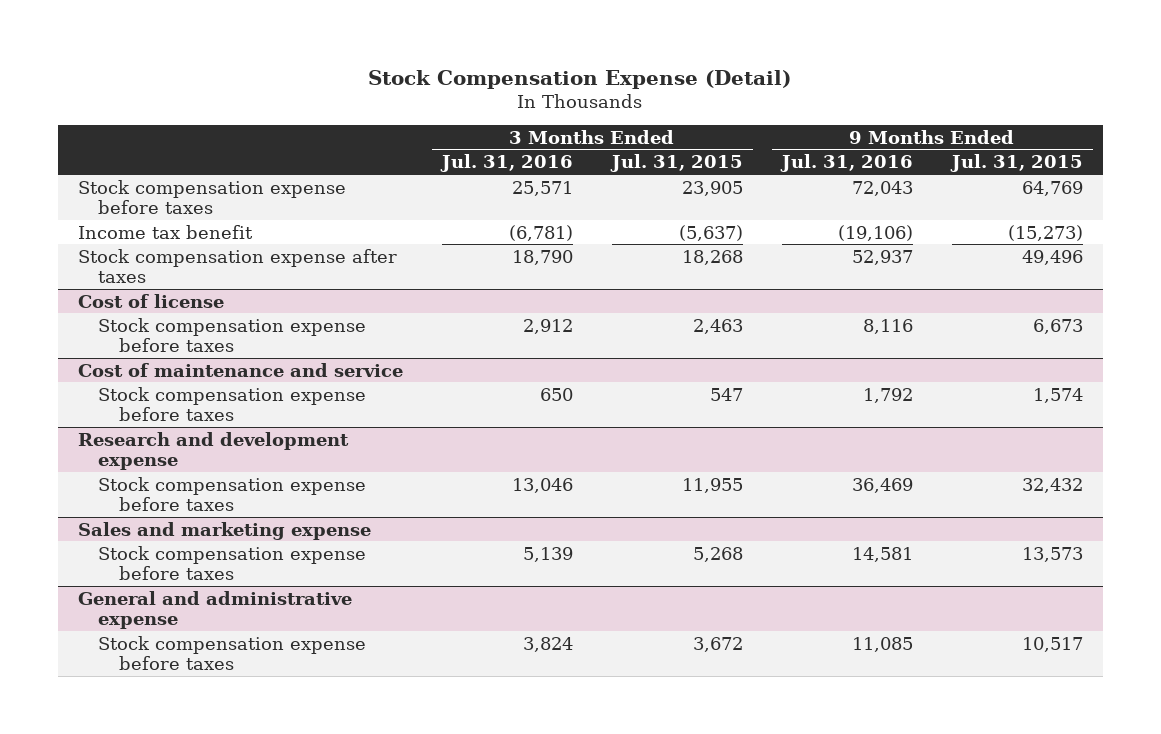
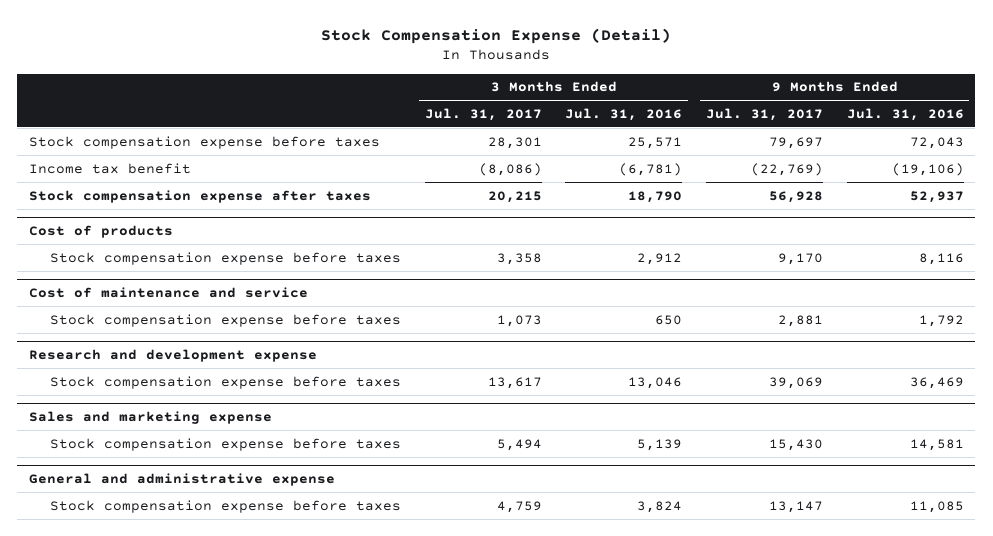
[609,154,743,173] Jul. 31, 2015 -> none
[949,154,1083,173] Jul. 31, 2015 -> none
none -> [424,107,542,121] Jul. 31, 2017
none -> [706,107,824,121] Jul. 31, 2017
[77,293,224,308] Cost of license -> [29,225,174,239] Cost of products

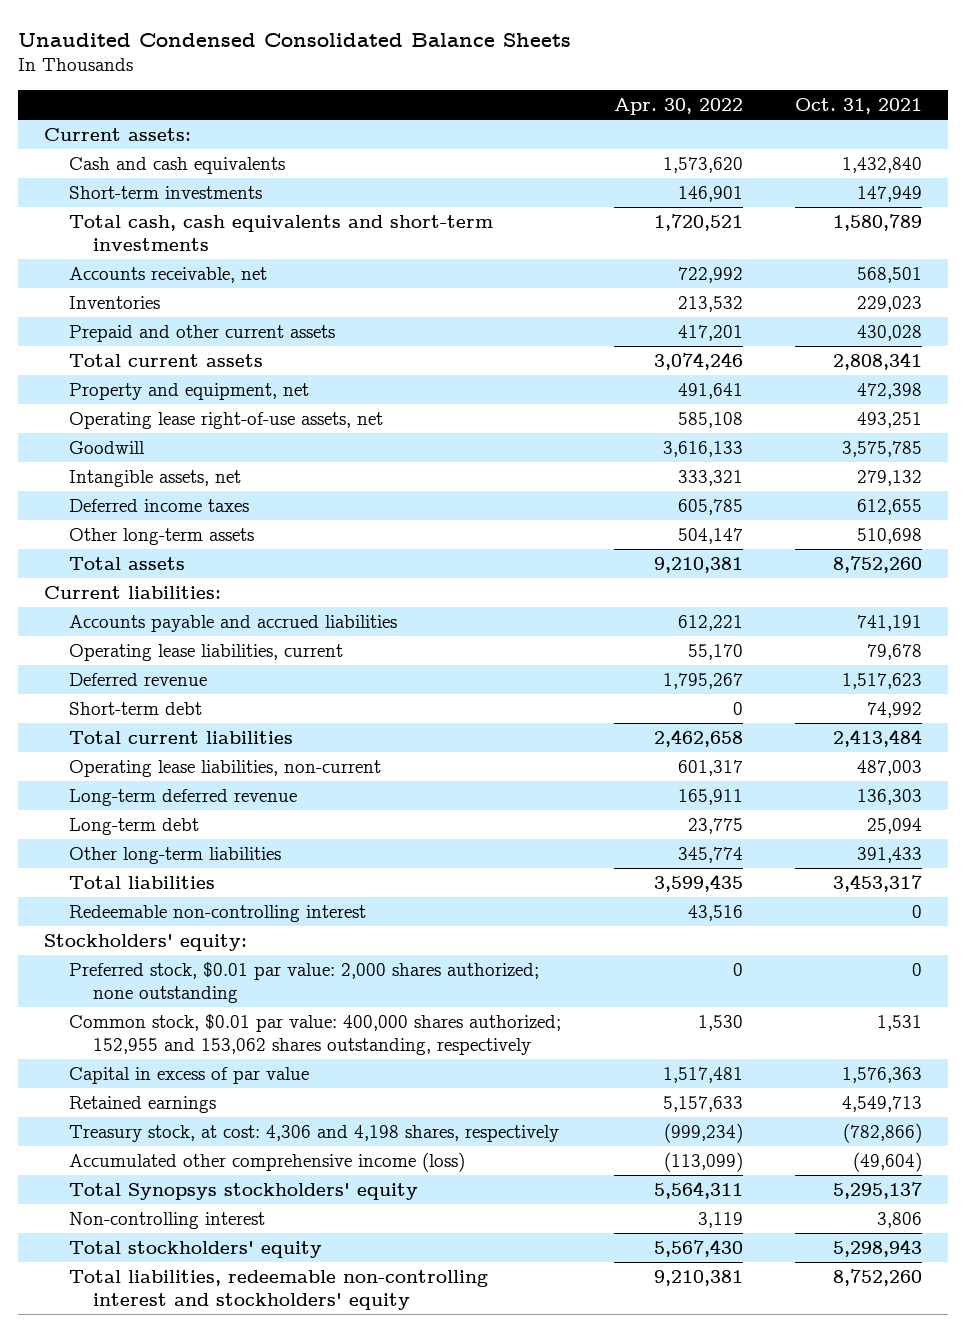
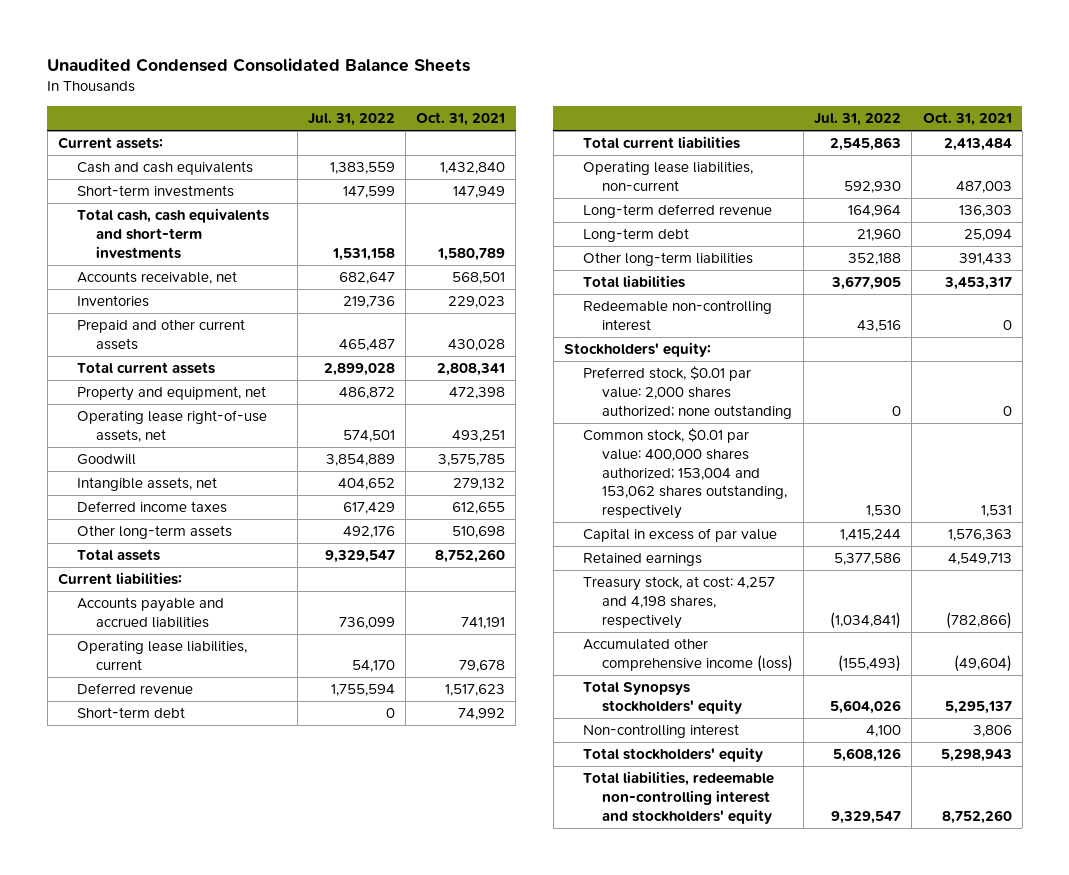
[613,97,743,115] Apr. 30, 2022 -> none
none -> [307,113,395,127] Jul. 31, 2022
[68,1014,561,1055] Common stock, $0.01 par value: 400,000 shares authorized; 152,955 and 153,062 shares outstanding, respectively -> [583,428,788,519] Common stock, $0.01 par value: 400,000 shares authorized; 153,004 and 153,062 shares outstanding, respectively
[68,1125,559,1143] Treasury stock, at cost: 4,306 and 4,198 shares, respectively -> [583,576,776,629] Treasury stock, at cost: 4,257 and 4,198 shares, respectively

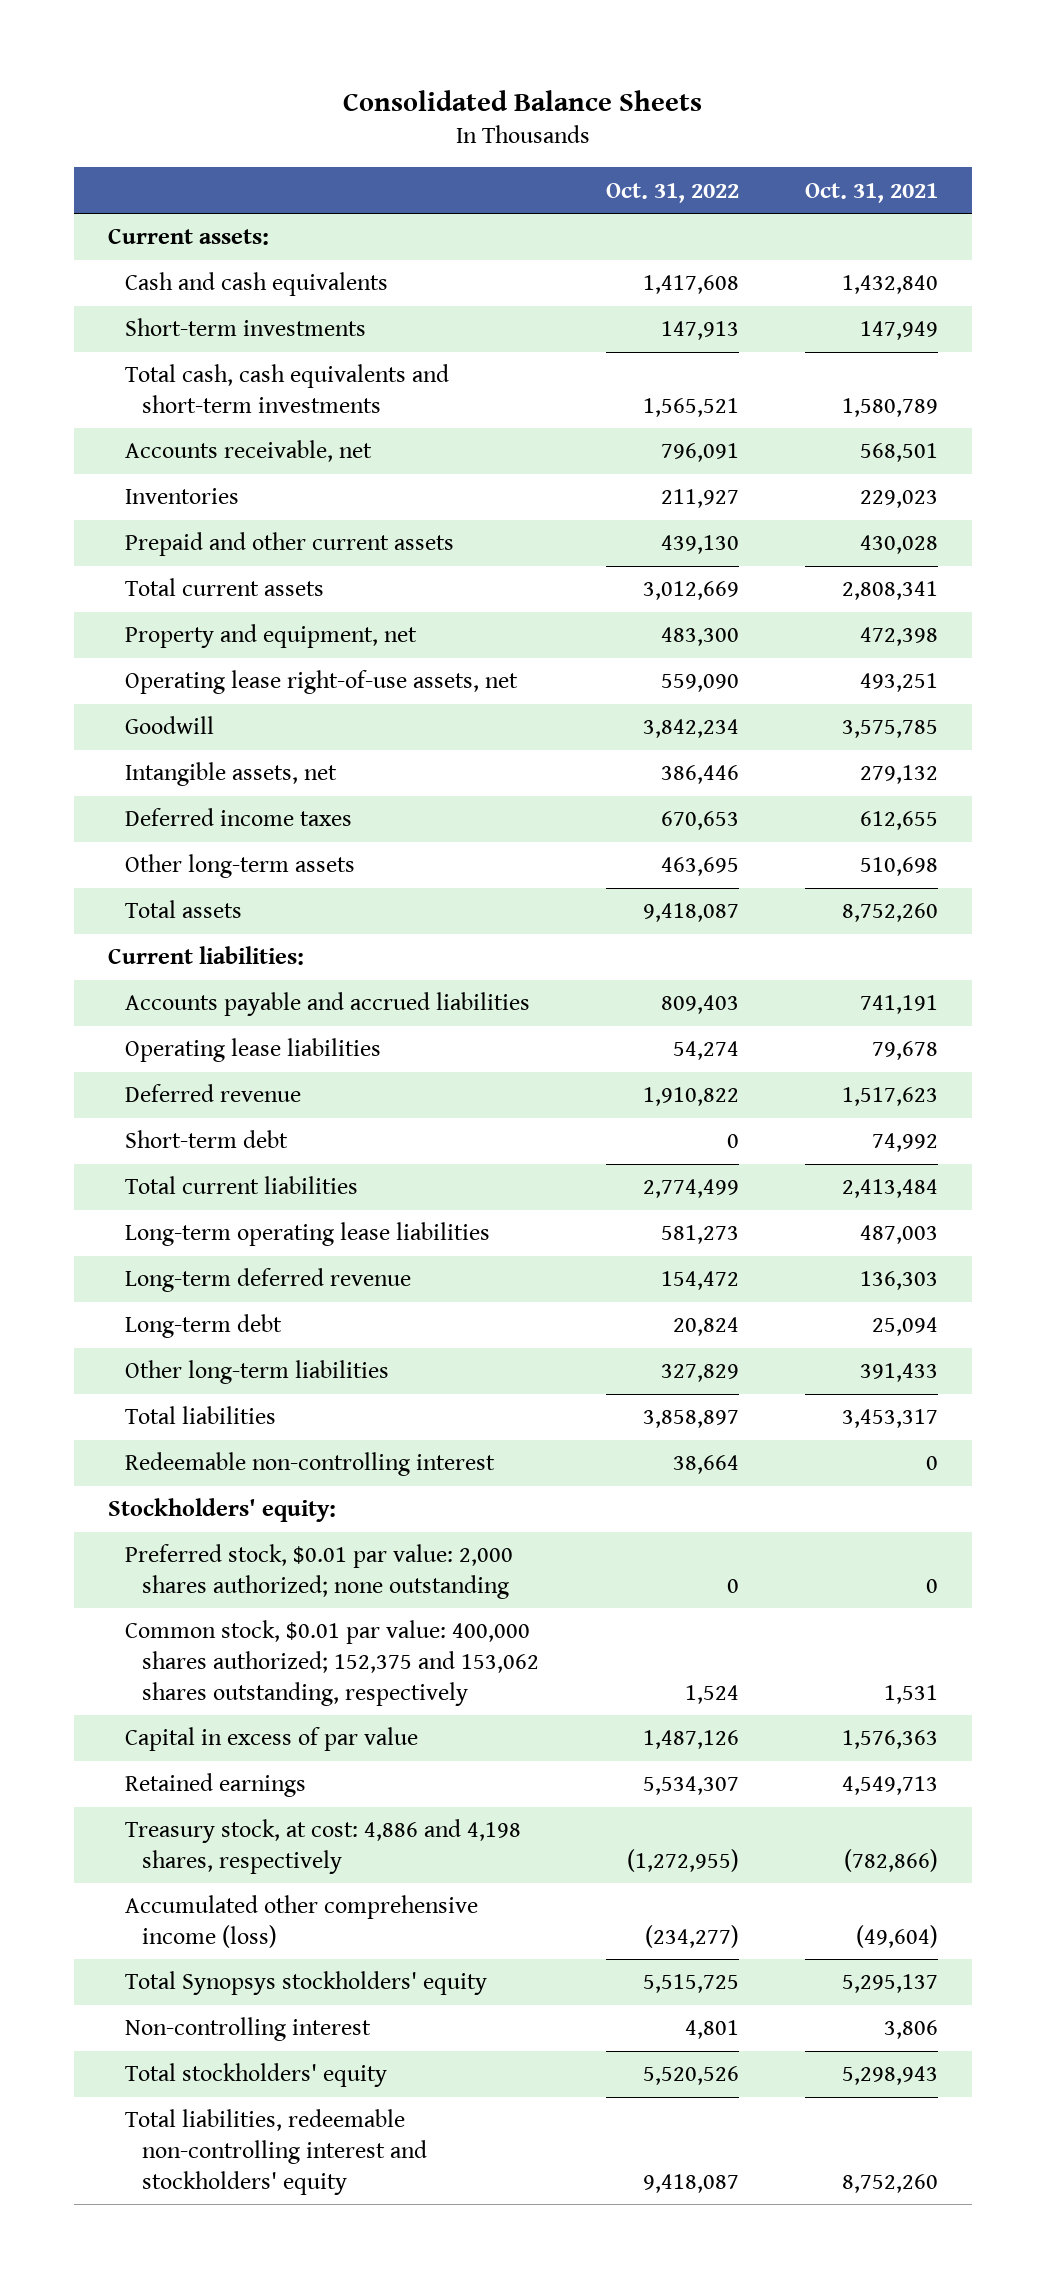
[47,57,471,72] Unaudited Condensed Consolidated Balance Sheets -> [342,90,702,112] Consolidated Balance Sheets
[307,113,395,127] Jul. 31, 2022 -> none
none -> [605,182,739,203] Oct. 31, 2022
[76,640,247,670] Operating lease liabilities, current -> [124,1038,381,1063] Operating lease liabilities
[583,161,754,191] Operating lease liabilities, non-current -> [124,1222,490,1247] Long-term operating lease liabilities
[583,428,788,519] Common stock, $0.01 par value: 400,000 shares authorized; 153,004 and 153,062 shares outstanding, respectively -> [124,1620,540,1706] Common stock, $0.01 par value: 400,000 shares authorized; 152,375 and 153,062 shares outstanding, respectively
[583,576,776,629] Treasury stock, at cost: 4,257 and 4,198 shares, respectively -> [124,1819,521,1874] Treasury stock, at cost: 4,886 and 4,198 shares, respectively

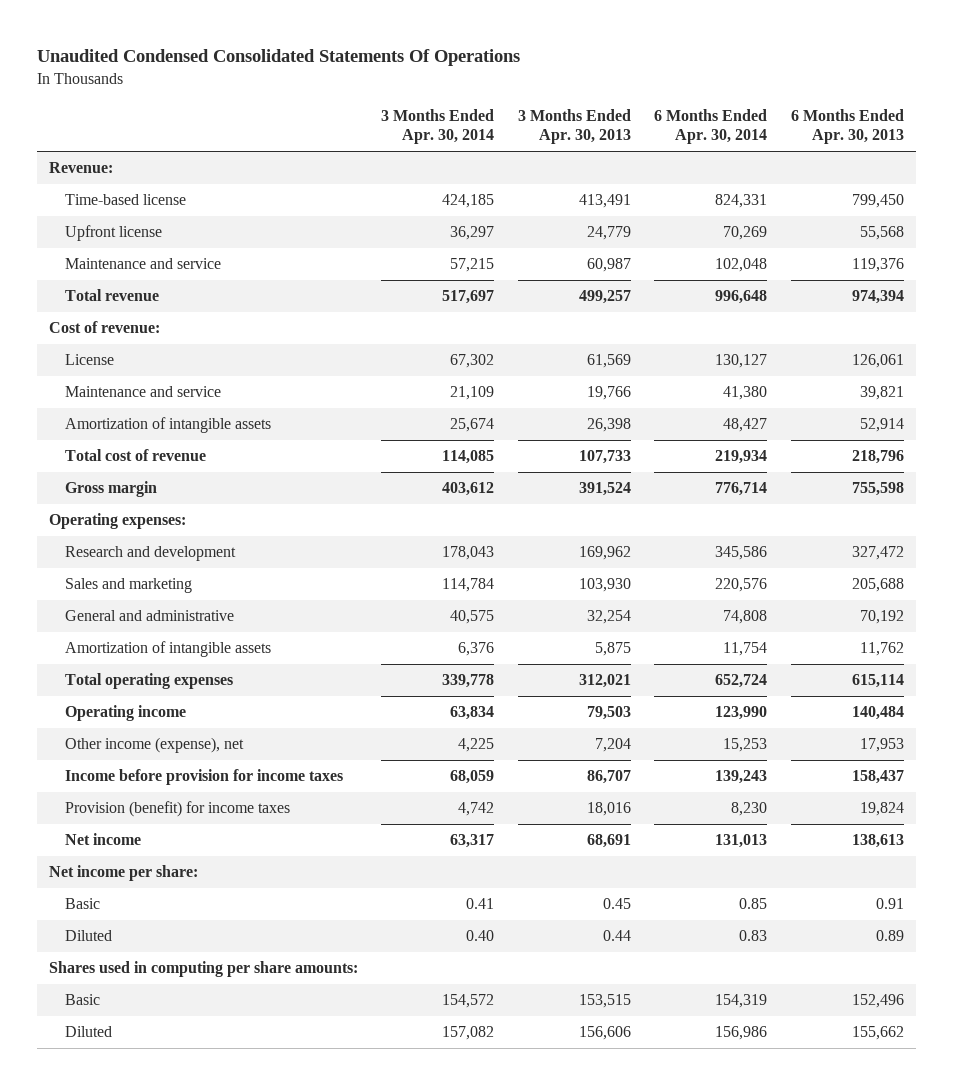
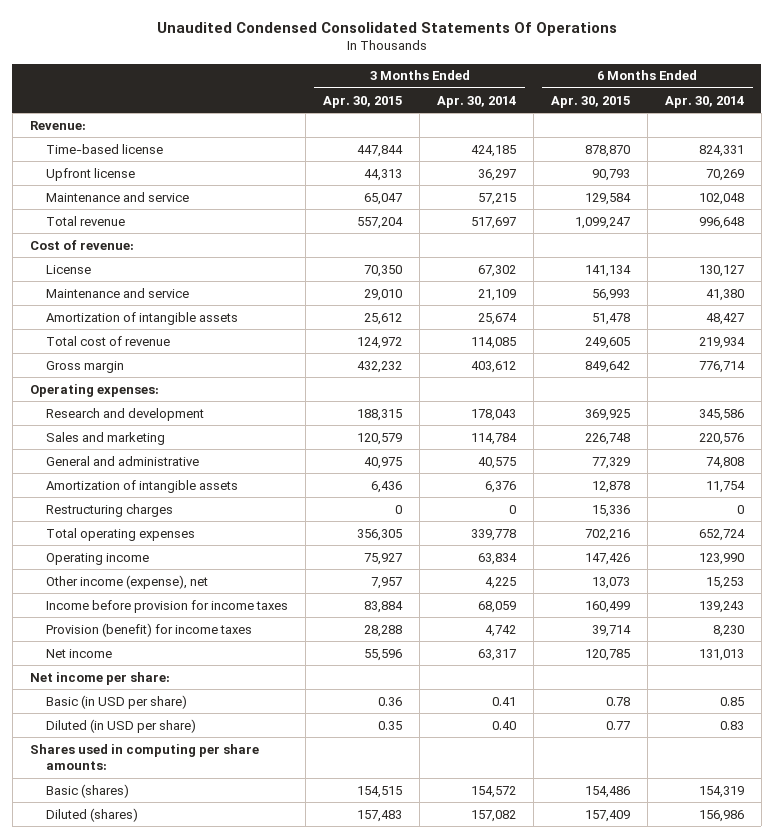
[517,108,631,145] 3 Months Ended Apr. 30, 2013 -> none
[790,108,904,145] 6 Months Ended Apr. 30, 2013 -> none
none -> [323,95,403,108] Apr. 30, 2015
none -> [550,95,630,108] Apr. 30, 2015
none -> [46,503,174,517] Restructuring charges
[64,898,100,910] Basic -> [46,694,188,709] Basic (in USD per share)
[64,930,112,942] Diluted -> [46,718,197,733] Diluted (in USD per share)
[64,994,100,1006] Basic -> [46,783,130,798] Basic (shares)
[64,1026,112,1038] Diluted -> [46,807,139,822] Diluted (shares)

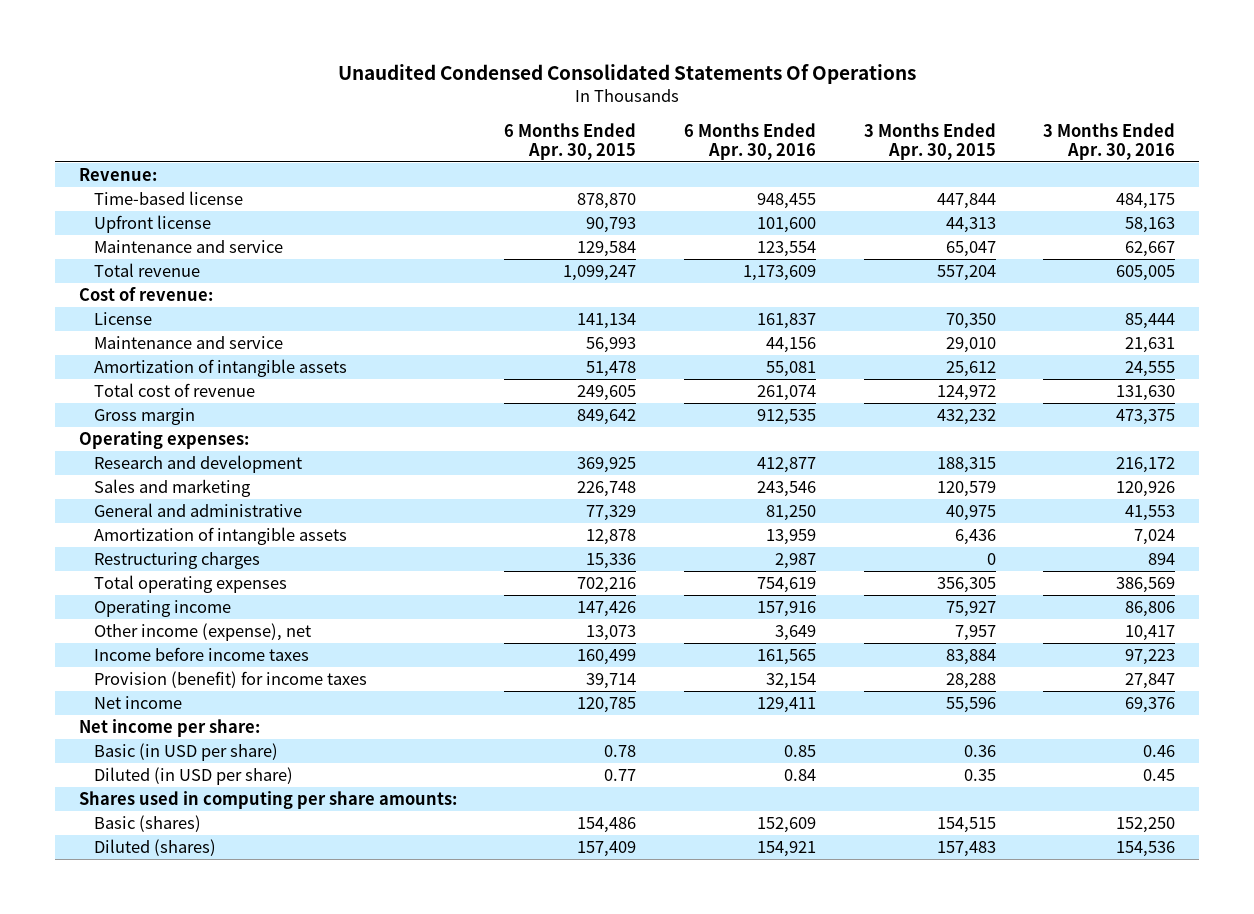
[437,95,517,108] Apr. 30, 2014 -> none
[664,95,744,108] Apr. 30, 2014 -> none
none -> [683,122,816,160] 6 Months Ended Apr. 30, 2016
none -> [1043,122,1176,160] 3 Months Ended Apr. 30, 2016
[46,599,289,613] Income before provision for income taxes -> [93,646,309,661] Income before income taxes

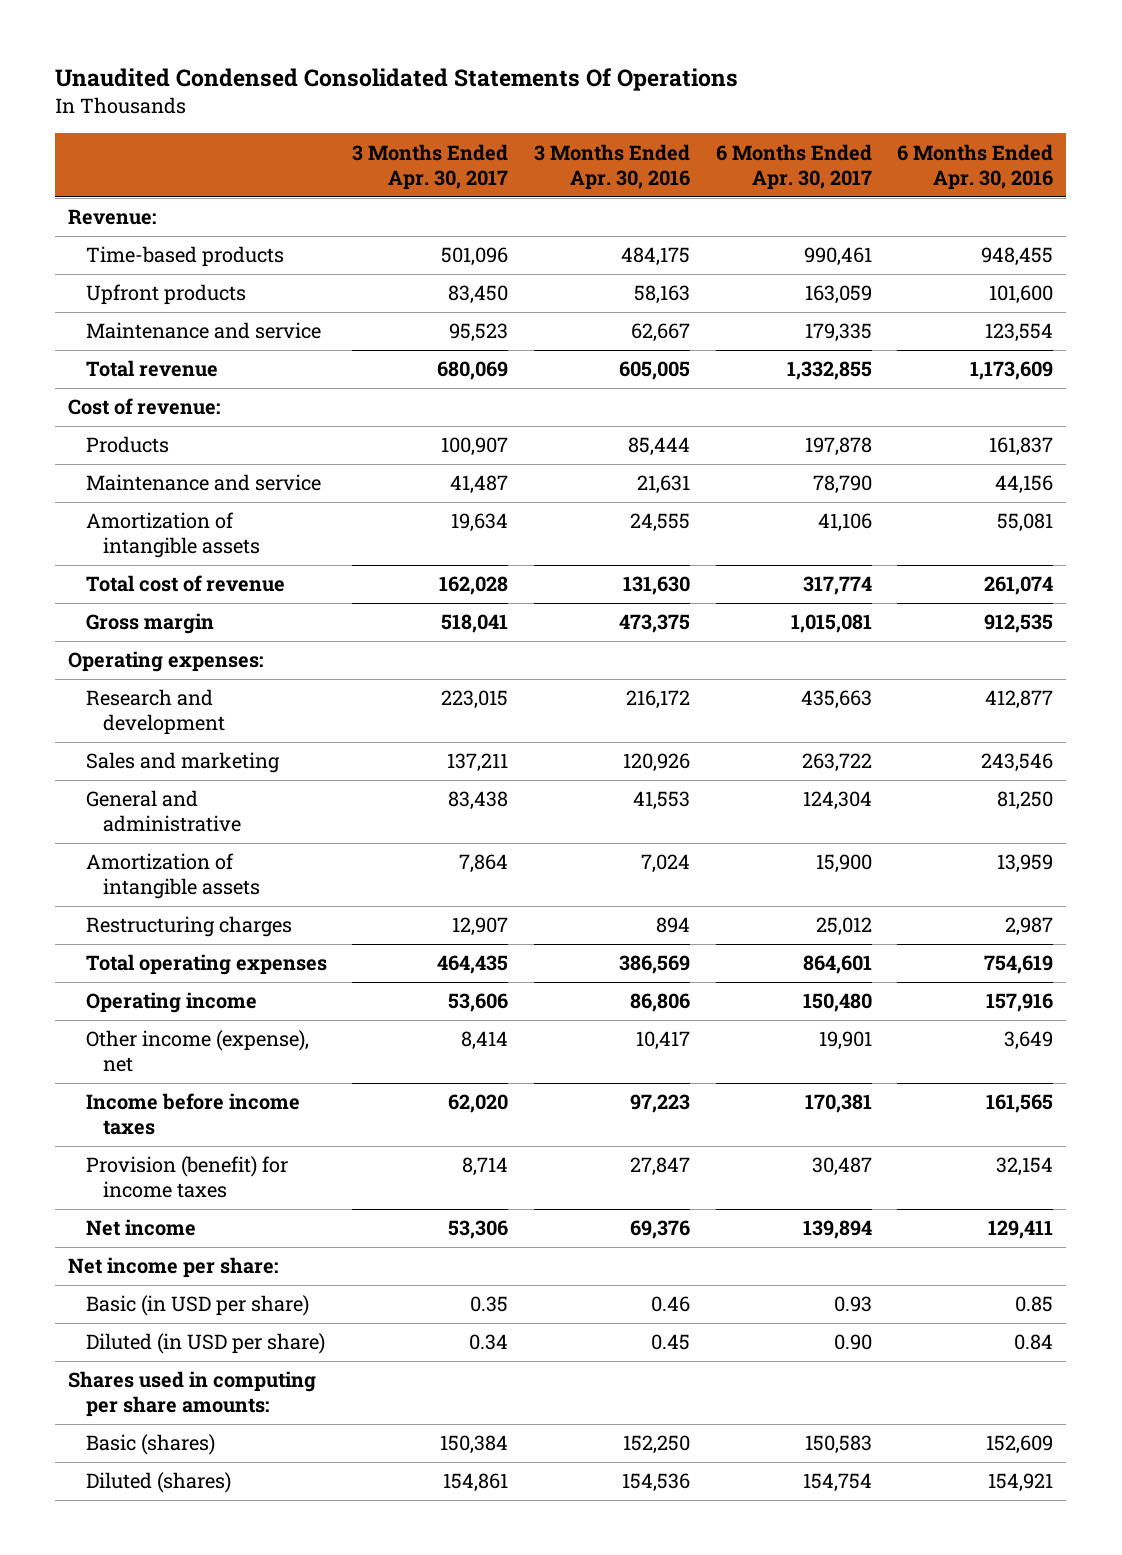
[504,122,637,160] 6 Months Ended Apr. 30, 2015 -> none
[863,122,996,160] 3 Months Ended Apr. 30, 2015 -> none
none -> [352,143,509,190] 3 Months Ended Apr. 30, 2017
none -> [715,143,872,190] 6 Months Ended Apr. 30, 2017
[93,190,243,205] Time-based license -> [85,246,284,268] Time-based products
[93,214,211,233] Upfront license -> [85,284,246,306] Upfront products
[93,311,152,325] License -> [85,436,169,454] Products

